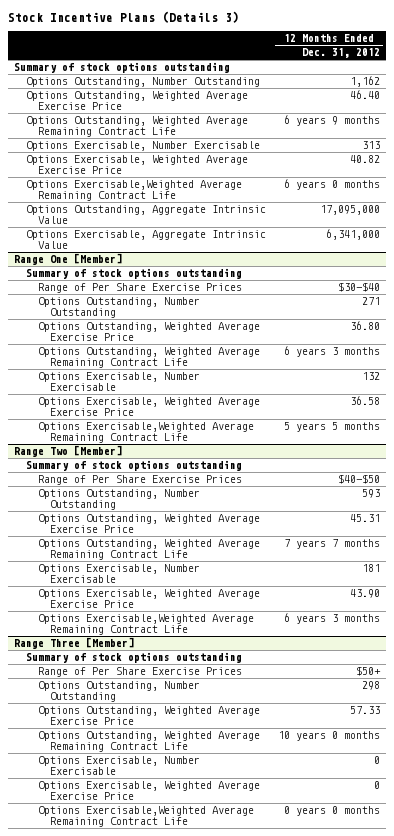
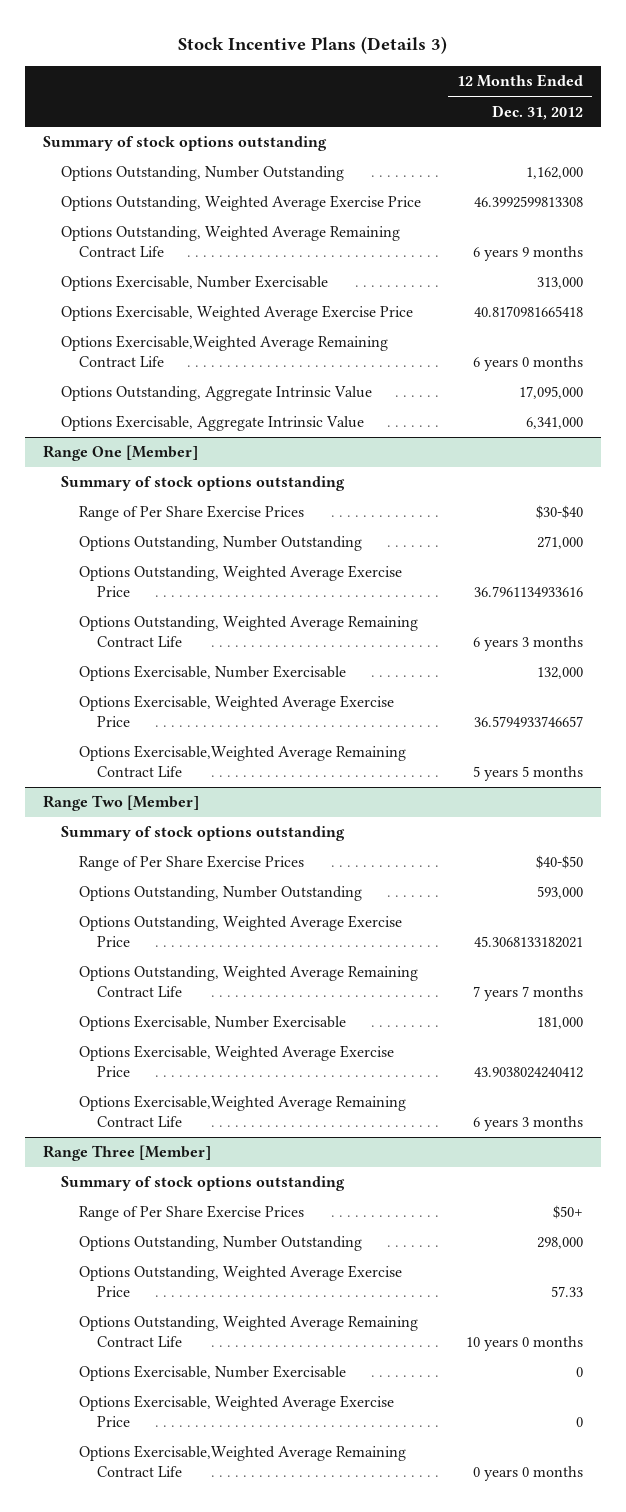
[349,76,380,88] 1,162 -> [526,167,584,180] 1,162,000
[349,90,380,100] 46.40 -> [474,196,584,209] 46.3992599813308
[361,141,380,150] 313 -> [537,277,584,290] 313,000
[349,155,380,164] 40.82 -> [474,306,584,318] 40.8170981665418
[361,297,380,306] 271 -> [537,536,584,550] 271,000
[349,321,380,331] 36.80 -> [474,585,584,597] 36.7961134933616
[361,372,380,381] 132 -> [537,667,584,680] 132,000
[349,396,380,406] 36.58 -> [474,715,584,727] 36.5794933746657
[361,489,380,499] 593 -> [537,886,584,900] 593,000
[349,514,380,523] 45.31 -> [474,935,584,948] 45.3068133182021
[361,564,380,573] 181 -> [537,1017,584,1030] 181,000
[349,589,380,599] 43.90 -> [474,1066,584,1078] 43.9038024240412
[361,681,380,691] 298 -> [537,1237,584,1250] 298,000

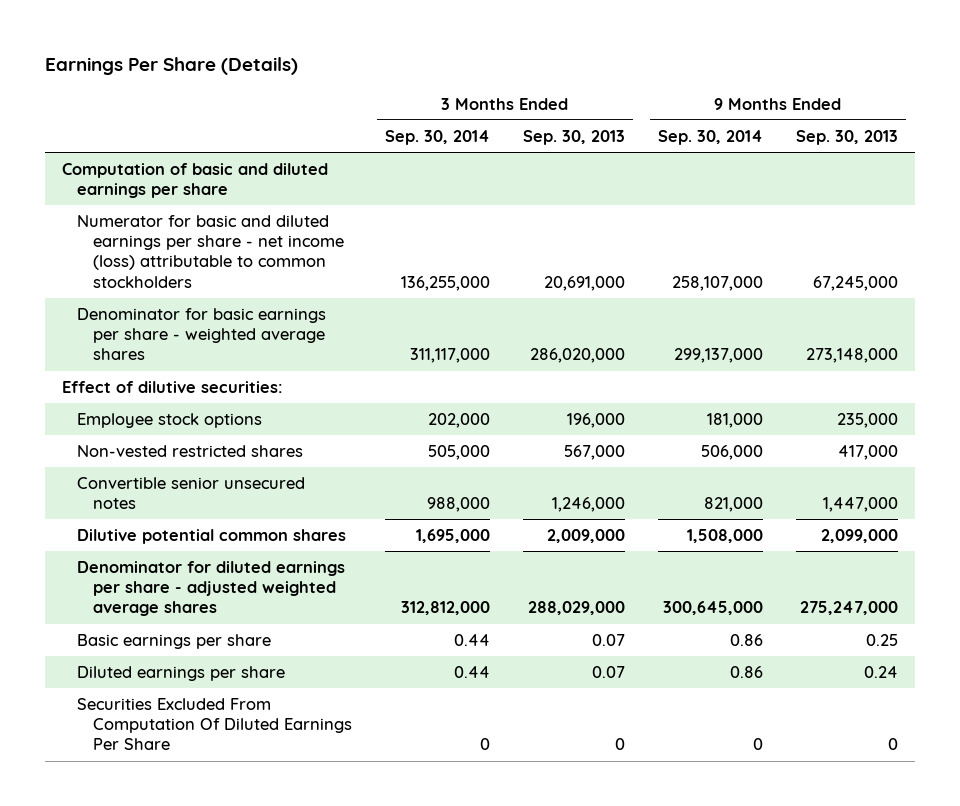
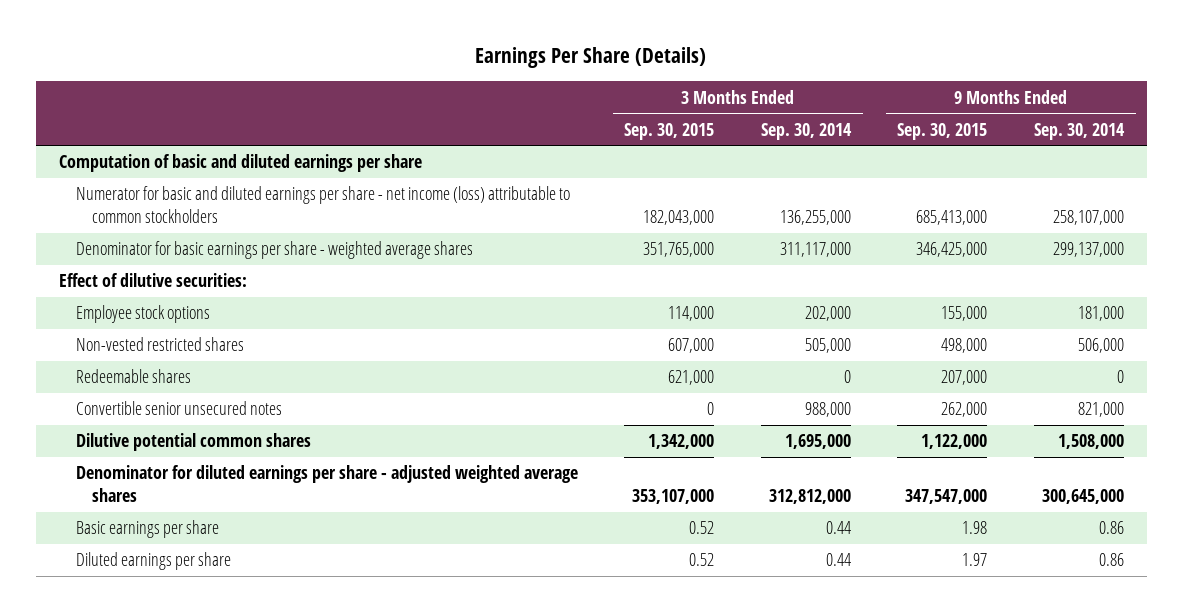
[523,129,626,145] Sep. 30, 2013 -> none
[796,129,899,145] Sep. 30, 2013 -> none
none -> [624,122,715,140] Sep. 30, 2015
none -> [897,122,988,140] Sep. 30, 2015
none -> [75,369,191,384] Redeemable shares
[77,698,352,751] Securities Excluded From Computation Of Diluted Earnings Per Share -> none

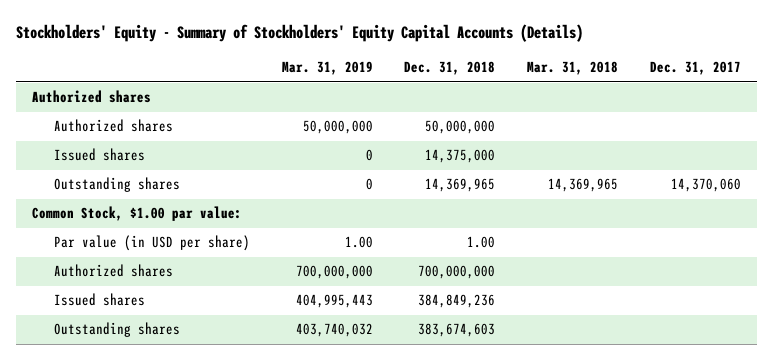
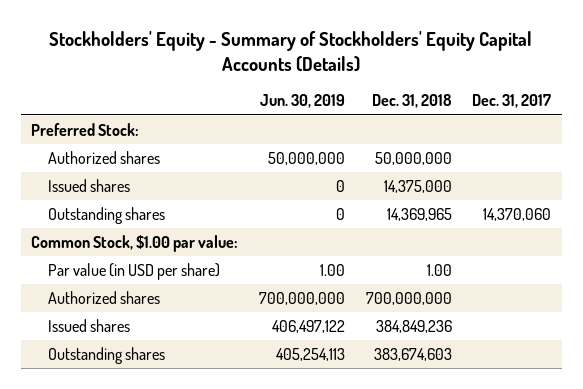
[281,61,373,76] Mar. 31, 2019 -> none
[527,61,619,76] Mar. 31, 2018 -> none
none -> [260,94,346,109] Jun. 30, 2019
[31,90,151,104] Authorized shares -> [31,122,140,136] Preferred Stock:

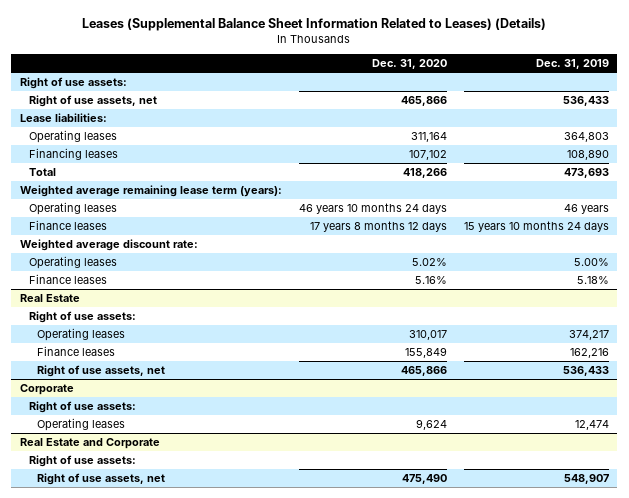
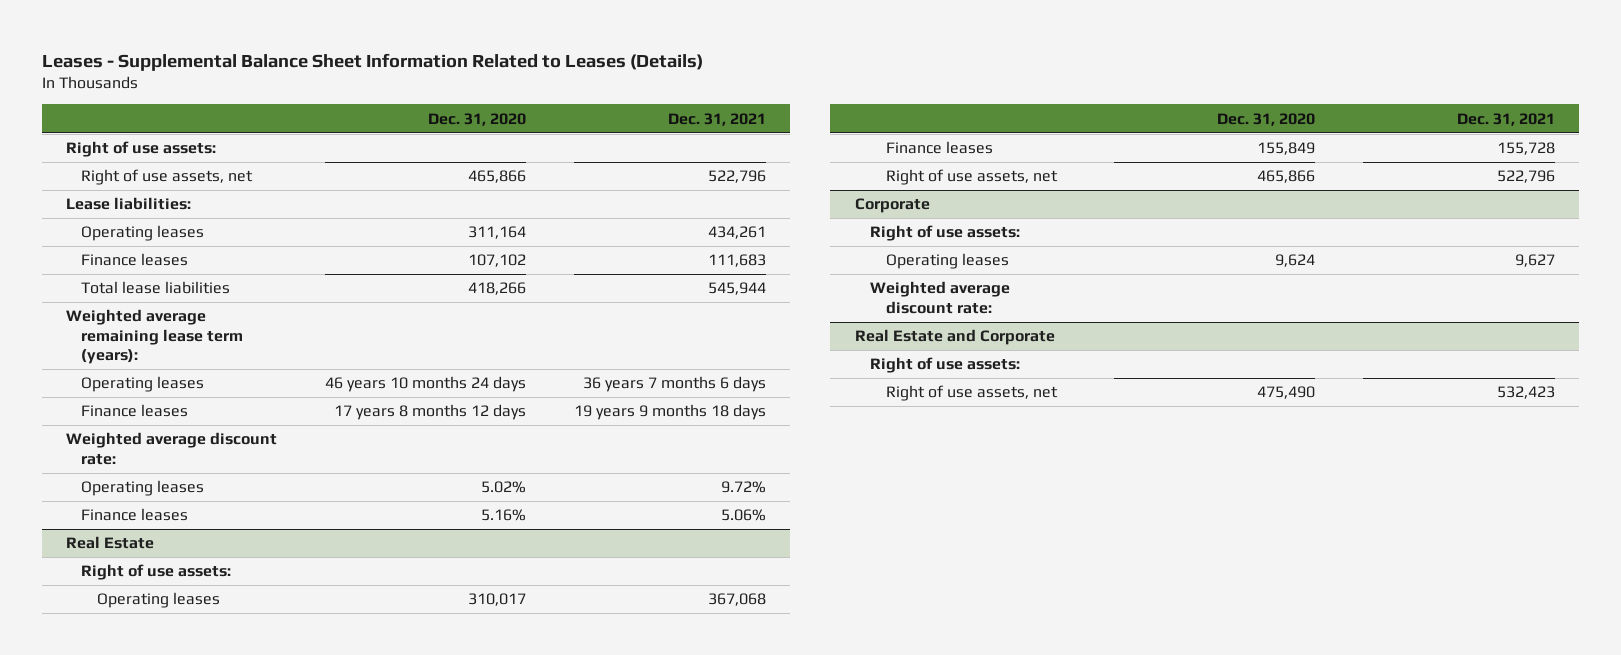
[82,18,547,32] Leases (Supplemental Balance Sheet Information Related to Leases) (Details) -> [41,52,703,71] Leases - Supplemental Balance Sheet Information Related to Leases (Details)
[535,59,609,70] Dec. 31, 2019 -> none
none -> [668,112,767,126] Dec. 31, 2021
[28,148,118,161] Financing leases -> [81,253,189,267] Finance leases
[28,168,56,177] Total -> [81,281,231,295] Total lease liabilities
none -> [870,281,1011,314] Weighted average discount rate:

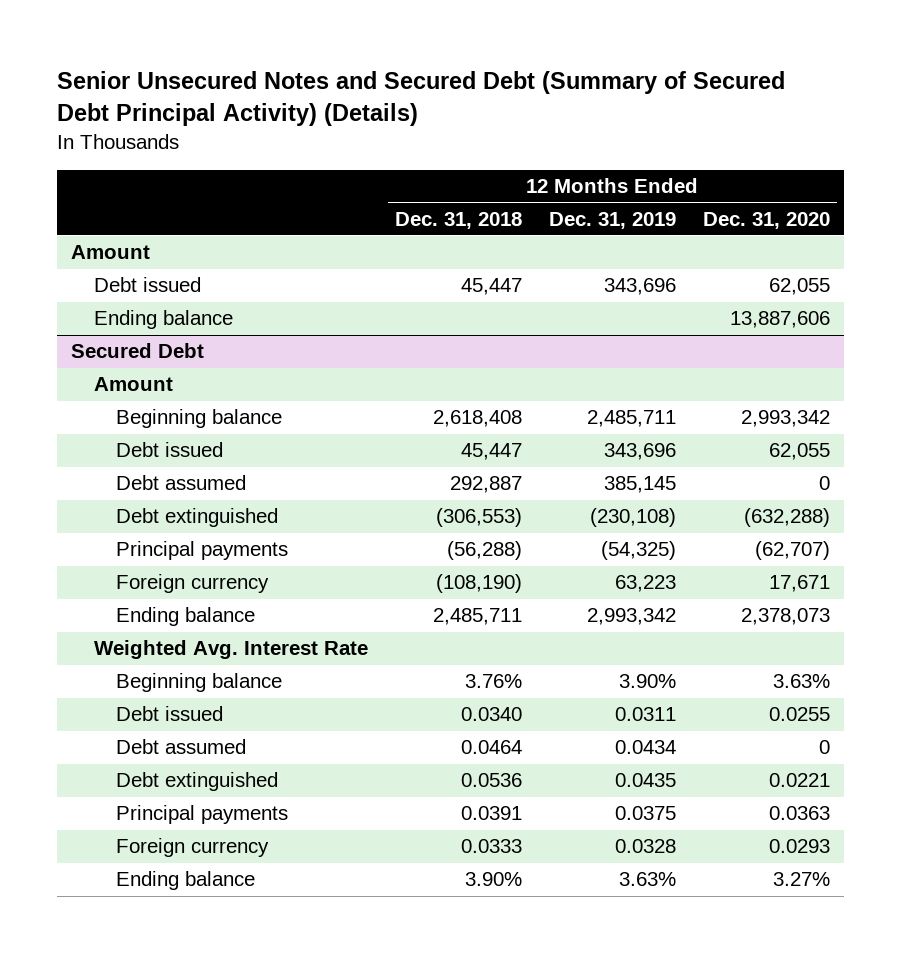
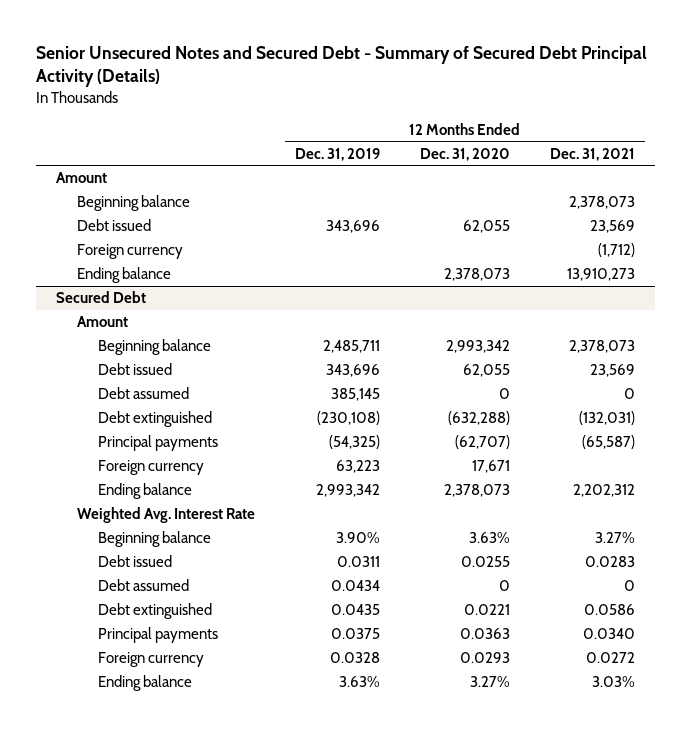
[57,71,786,127] Senior Unsecured Notes and Secured Debt (Summary of Secured Debt Principal Activity) (Details) -> [35,46,647,88] Senior Unsecured Notes and Secured Debt - Summary of Secured Debt Principal Activity (Details)
[394,211,522,229] Dec. 31, 2018 -> none
none -> [550,147,636,161] Dec. 31, 2021
none -> [76,195,190,212] Beginning balance
none -> [76,244,183,260] Foreign currency
[730,311,831,329] 13,887,606 -> [443,268,510,282] 2,378,073

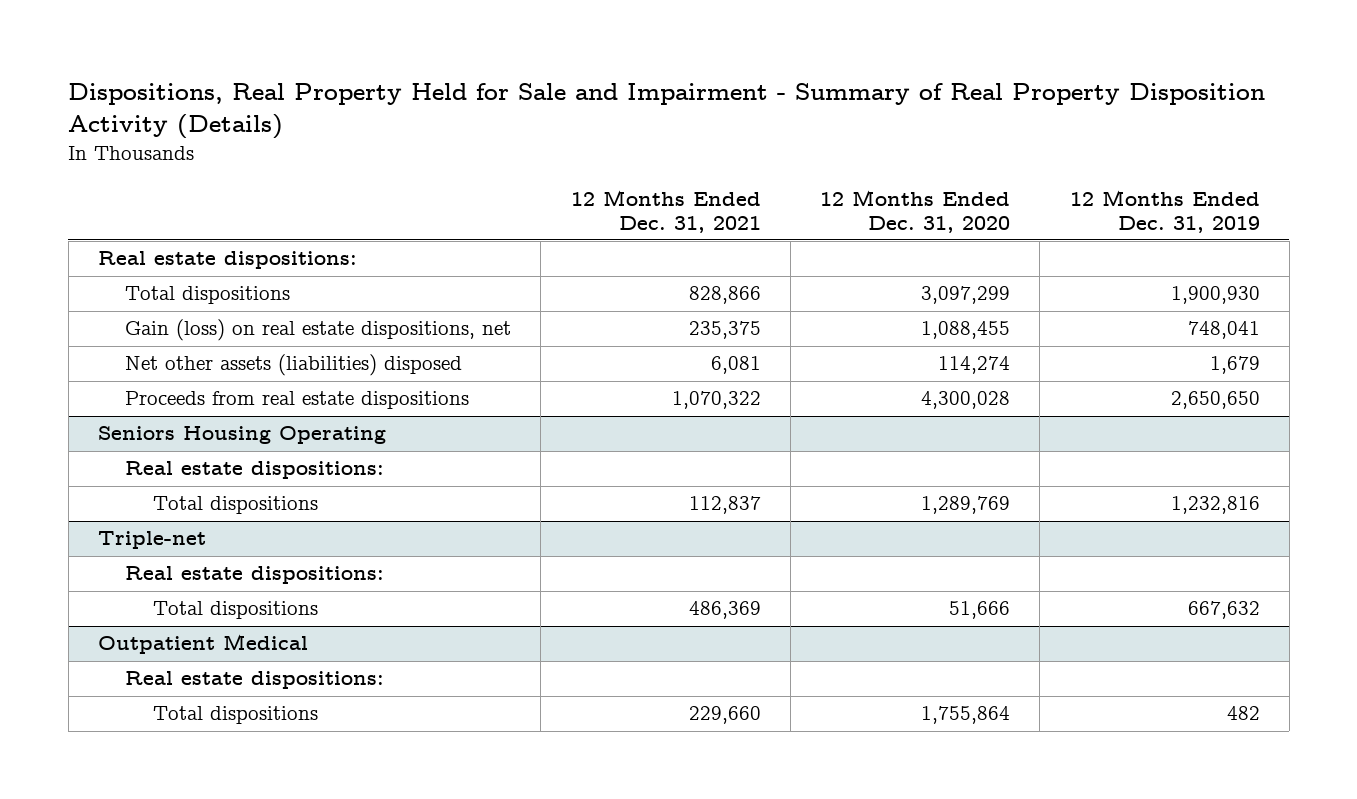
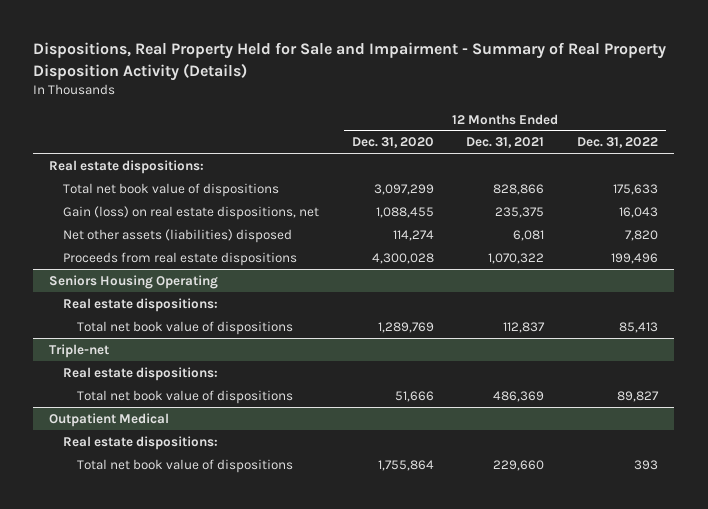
[1069,189,1260,233] 12 Months Ended Dec. 31, 2019 -> none
none -> [577,137,659,149] Dec. 31, 2022
[125,286,291,305] Total dispositions -> [63,182,280,197] Total net book value of dispositions
[152,496,318,515] Total dispositions -> [77,320,294,335] Total net book value of dispositions
[152,601,318,620] Total dispositions -> [77,389,294,404] Total net book value of dispositions
[152,706,318,725] Total dispositions -> [77,458,294,473] Total net book value of dispositions

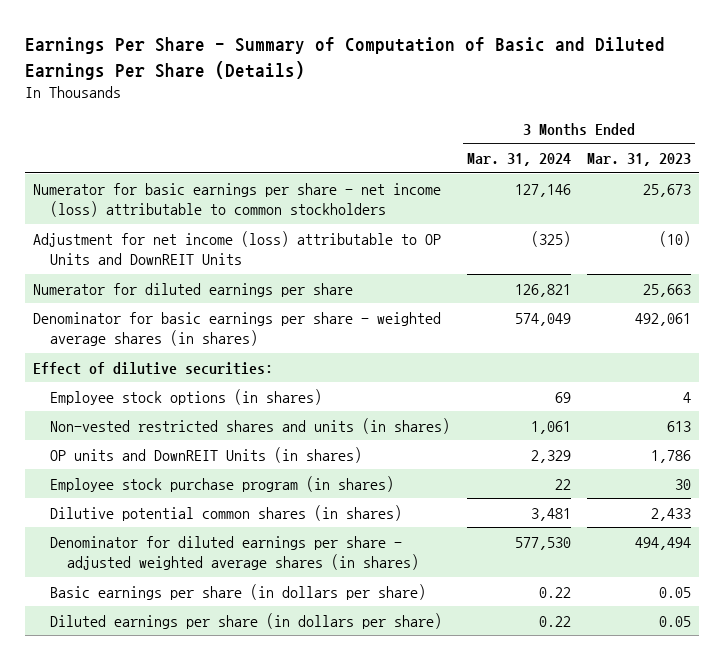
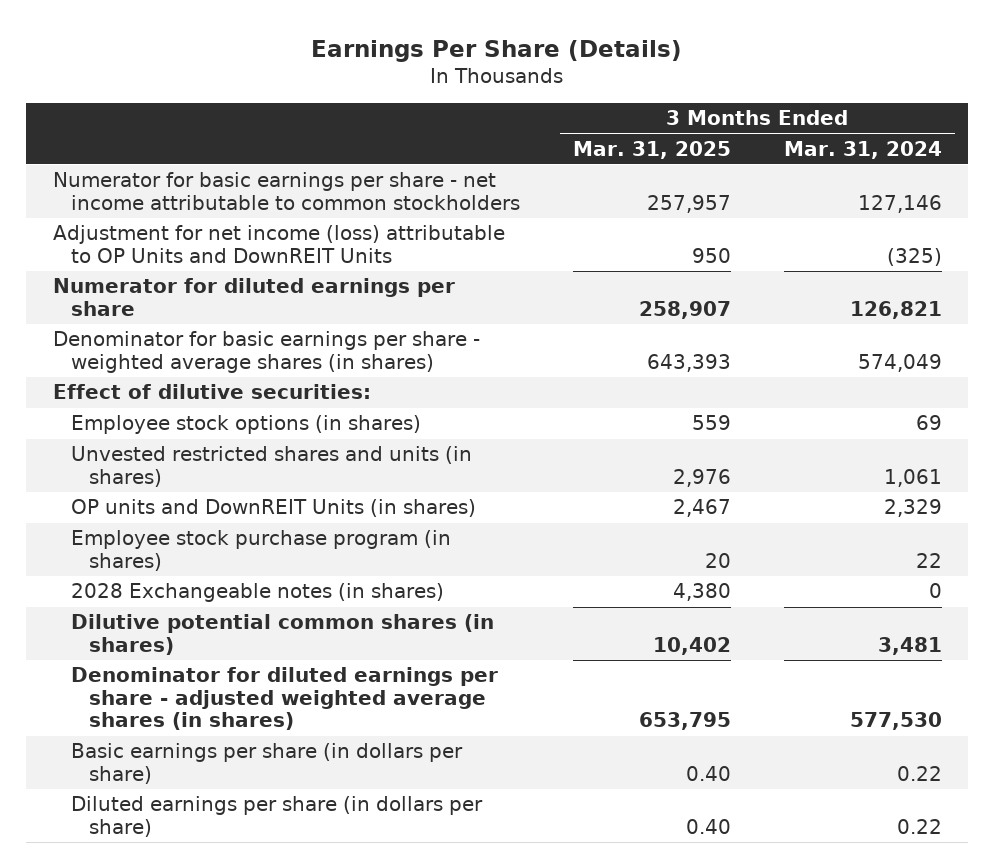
[25,37,666,80] Earnings Per Share - Summary of Computation of Basic and Diluted Earnings Per Share (Details) -> [311,39,683,62] Earnings Per Share (Details)
[587,153,692,167] Mar. 31, 2023 -> none
none -> [572,140,731,159] Mar. 31, 2025
[33,182,442,217] Numerator for basic earnings per share - net income (loss) attributable to common stockholders -> [52,172,520,210] Numerator for basic earnings per share - net income attributable to common stockholders
[50,417,451,434] Non-vested restricted shares and units (in shares) -> [70,446,472,487] Unvested restricted shares and units (in shares)
none -> [70,583,444,603] 2028 Exchangeable notes (in shares)

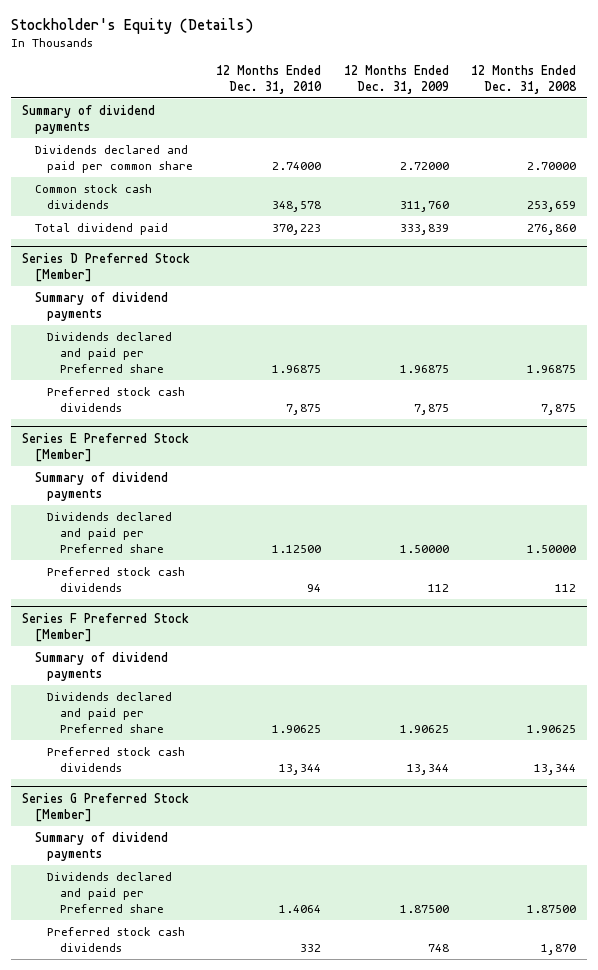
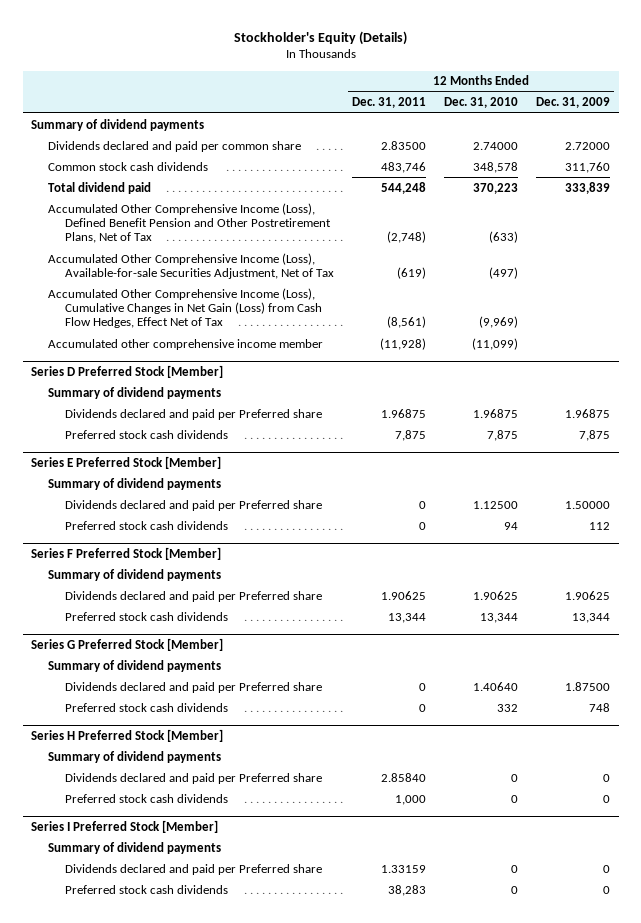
[471,64,578,94] 12 Months Ended Dec. 31, 2008 -> none
none -> [352,97,427,109] Dec. 31, 2011
none -> [48,202,332,244] Accumulated Other Comprehensive Income (Loss), Defined Benefit Pension and Other Postretirement Plans, Net of Tax
none -> [48,252,335,279] Accumulated Other Comprehensive Income (Loss), Available-for-sale Securities Adjustment, Net of Tax
none -> [48,287,323,329] Accumulated Other Comprehensive Income (Loss), Cumulative Changes in Net Gain (Loss) from Cash Flow Hedges, Effect Net of Tax
none -> [48,338,324,350] Accumulated other comprehensive income member
[278,904,321,913] 1.4064 -> [472,681,518,691] 1.40640
none -> [31,728,224,742] Series H Preferred Stock [Member]
none -> [48,750,222,763] Summary of dividend payments
none -> [65,772,323,784] Dividends declared and paid per Preferred share
none -> [65,793,229,803] Preferred stock cash dividends
none -> [31,819,219,833] Series I Preferred Stock [Member]
none -> [48,841,222,854] Summary of dividend payments
none -> [65,863,323,875] Dividends declared and paid per Preferred share
none -> [65,884,229,894] Preferred stock cash dividends

